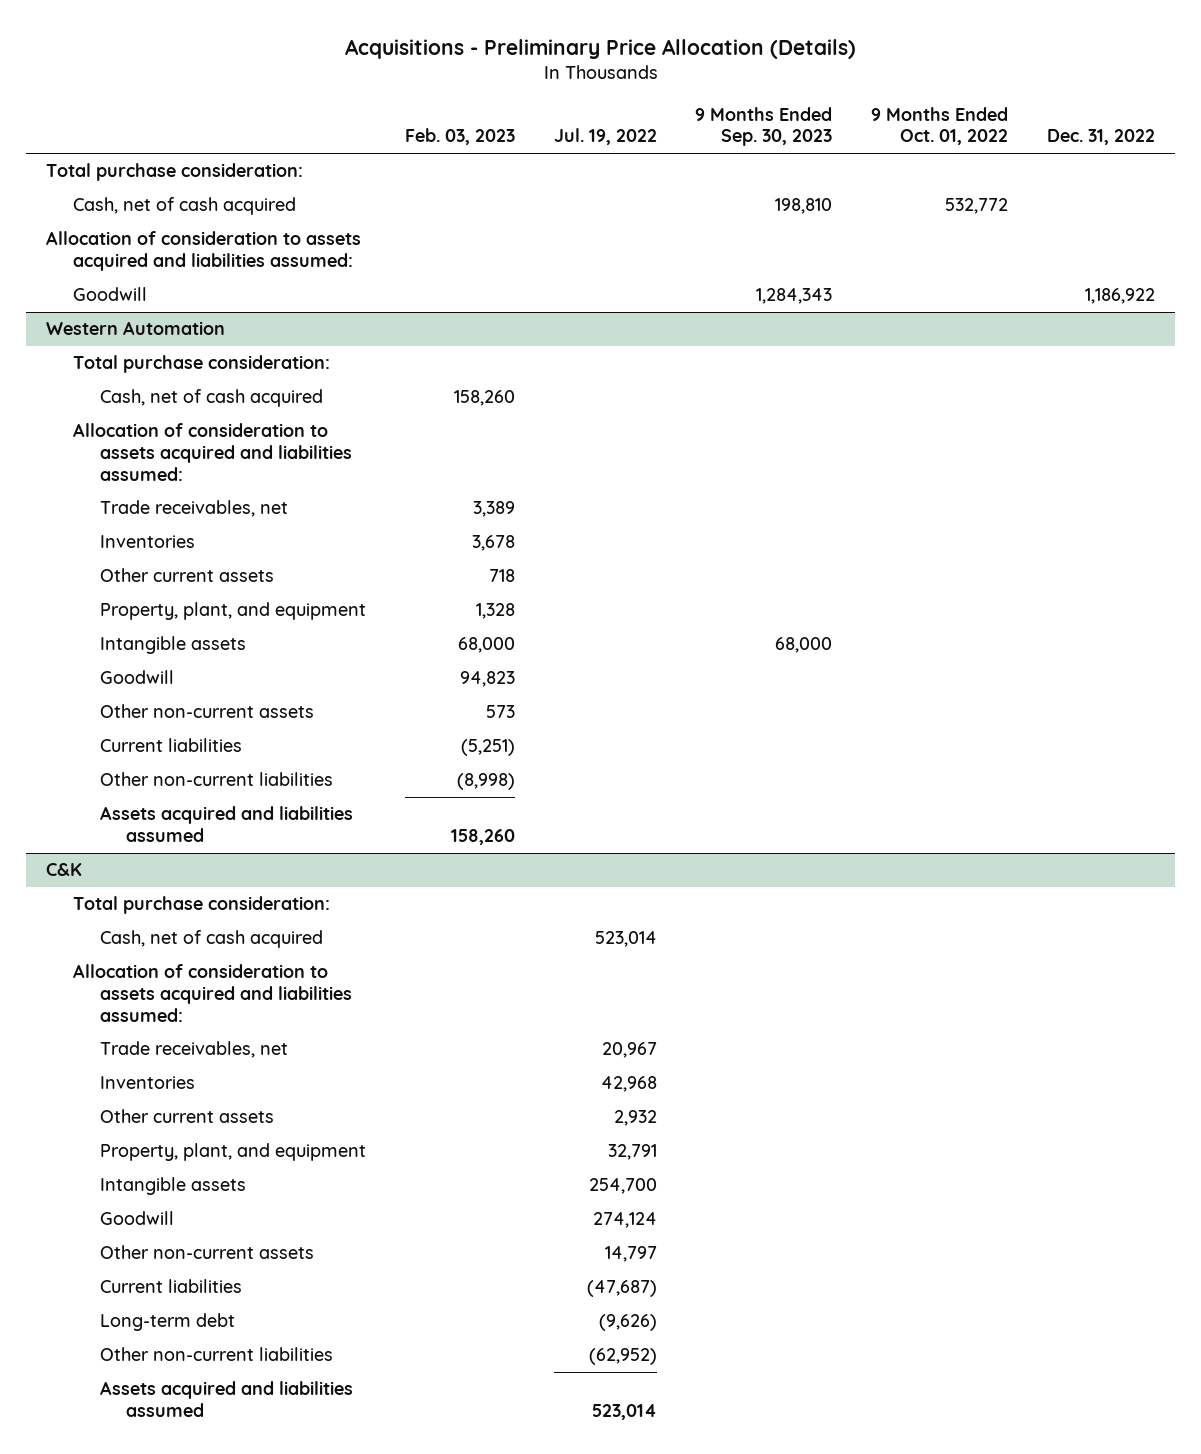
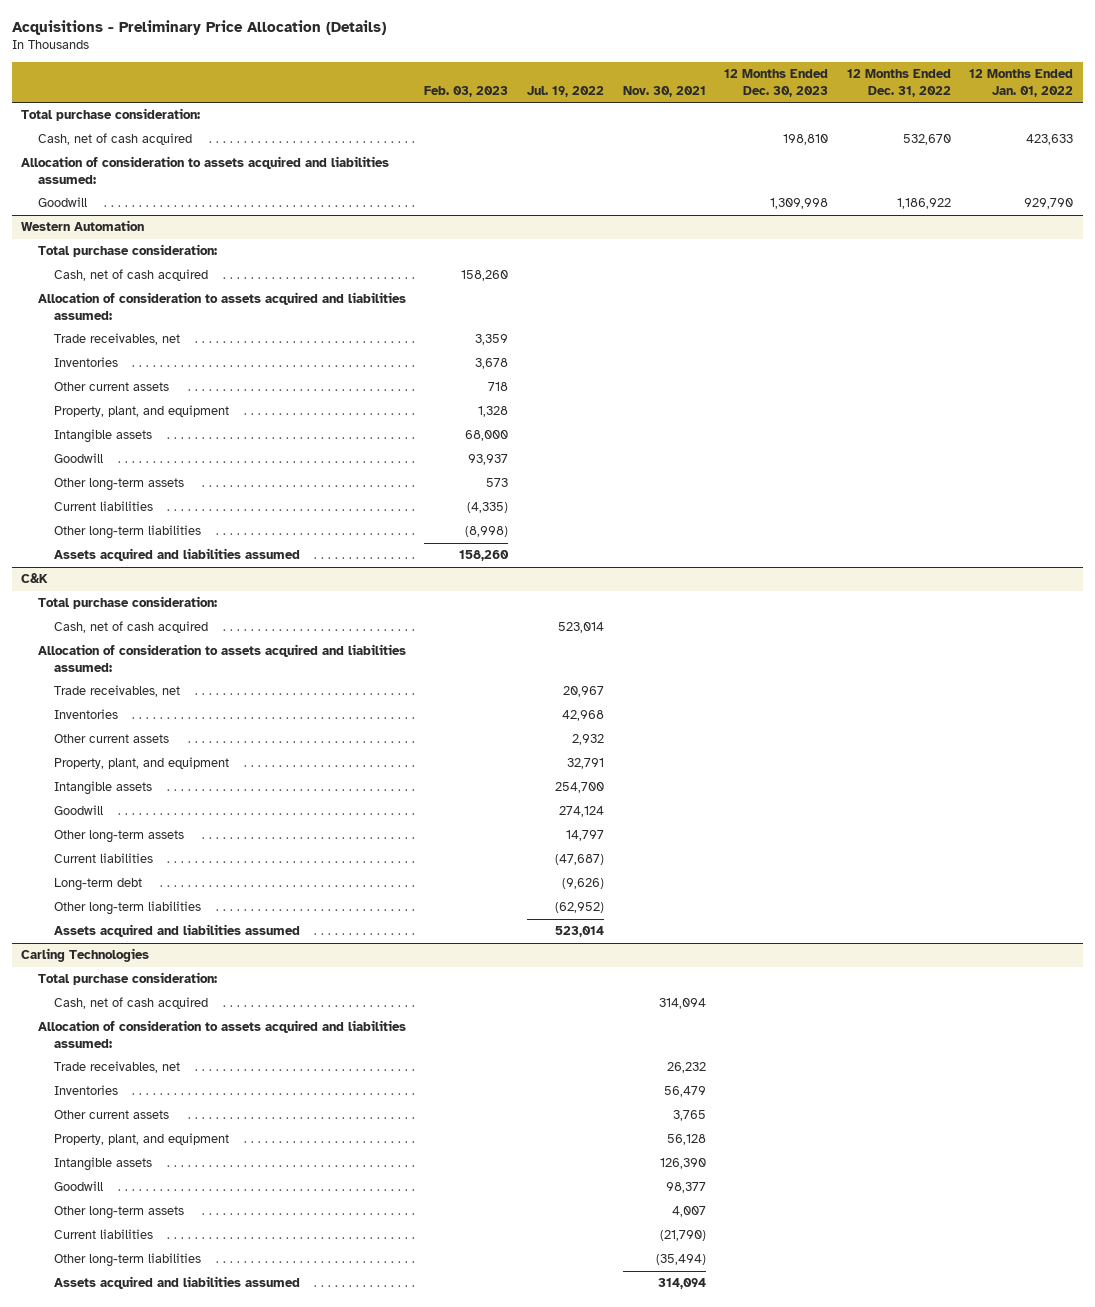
[695,106,833,147] 9 Months Ended Sep. 30, 2023 -> none
[871,106,1009,146] 9 Months Ended Oct. 01, 2022 -> none
[1047,129,1156,146] Dec. 31, 2022 -> none
none -> [622,85,706,97] Nov. 30, 2021
none -> [724,69,829,97] 12 Months Ended Dec. 30, 2023
none -> [846,69,951,97] 12 Months Ended Dec. 31, 2022
none -> [969,69,1074,97] 12 Months Ended Jan. 01, 2022
[472,501,515,518] 3,389 -> [475,334,509,346] 3,359
[459,671,515,688] 94,823 -> [468,454,509,466] 93,937
[99,704,314,719] Other non-current assets -> [54,478,185,492] Other long-term assets
[460,739,515,757] (5,251) -> [467,502,509,514] (4,335)
[99,772,333,787] Other non-current liabilities -> [54,525,202,540] Other long-term liabilities
[99,1245,314,1260] Other non-current assets -> [54,830,185,844] Other long-term assets
[99,1347,333,1362] Other non-current liabilities -> [54,901,202,916] Other long-term liabilities
none -> [21,948,150,963] Carling Technologies
none -> [37,972,217,986] Total purchase consideration:
none -> [54,997,209,1010] Cash, net of cash acquired
none -> [37,1020,406,1048] Allocation of consideration to assets acquired and liabilities assumed:
none -> [54,1061,181,1074] Trade receivables, net
none -> [54,1085,119,1096] Inventories
none -> [54,1110,170,1120] Other current assets
none -> [54,1133,230,1146] Property, plant, and equipment
none -> [54,1157,153,1172] Intangible assets
none -> [54,1181,104,1192] Goodwill
none -> [54,1206,185,1220] Other long-term assets
none -> [54,1229,154,1240] Current liabilities
none -> [54,1253,202,1268] Other long-term liabilities
none -> [54,1276,301,1290] Assets acquired and liabilities assumed

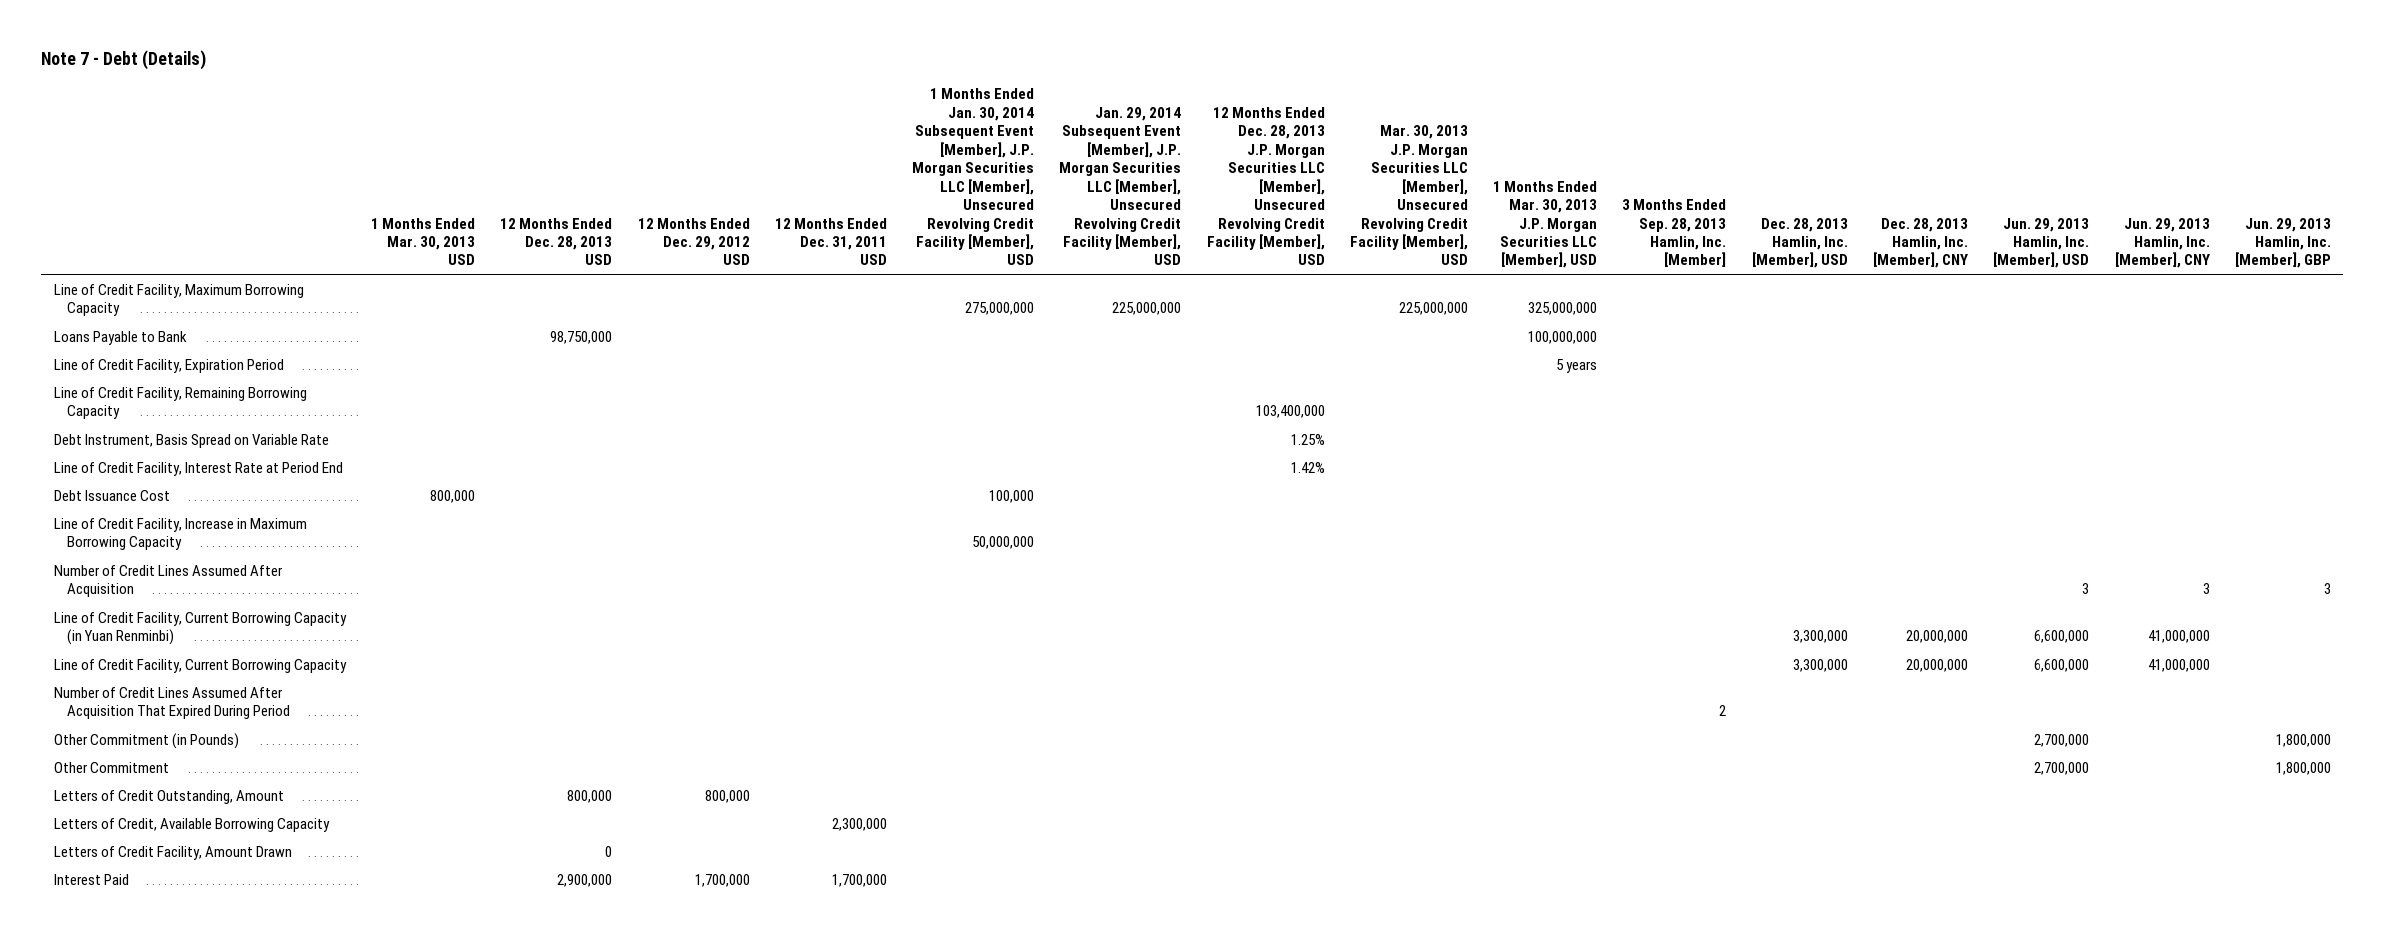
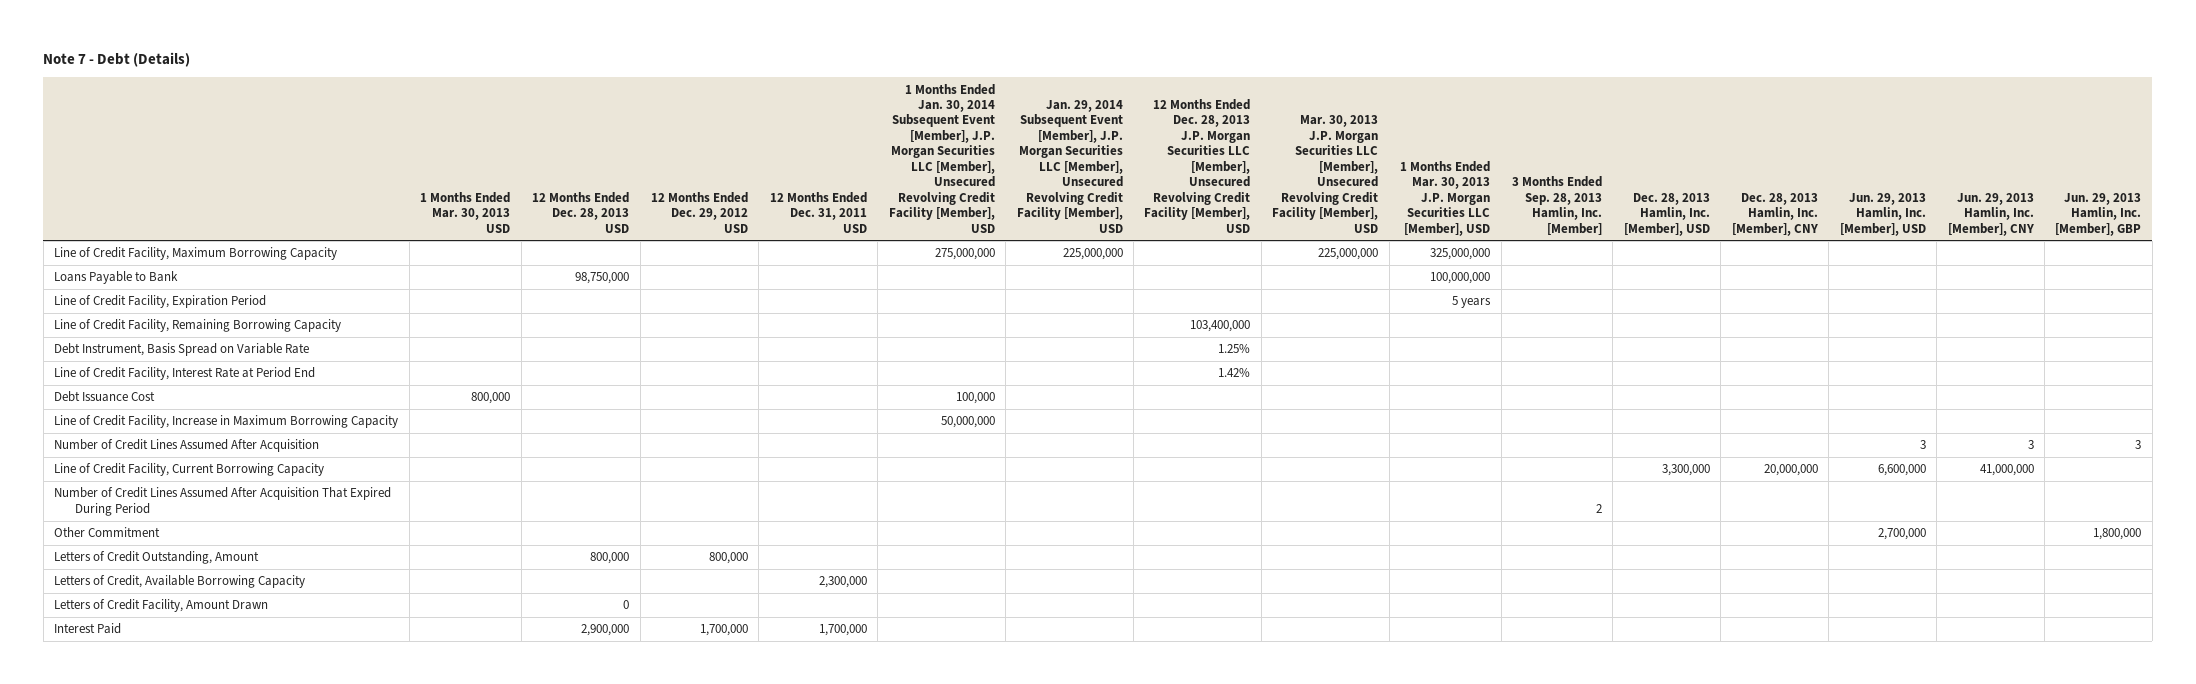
[53,611,347,646] Line of Credit Facility, Current Borrowing Capacity (in Yuan Renminbi) -> none
[53,732,239,749] Other Commitment (in Pounds) -> none

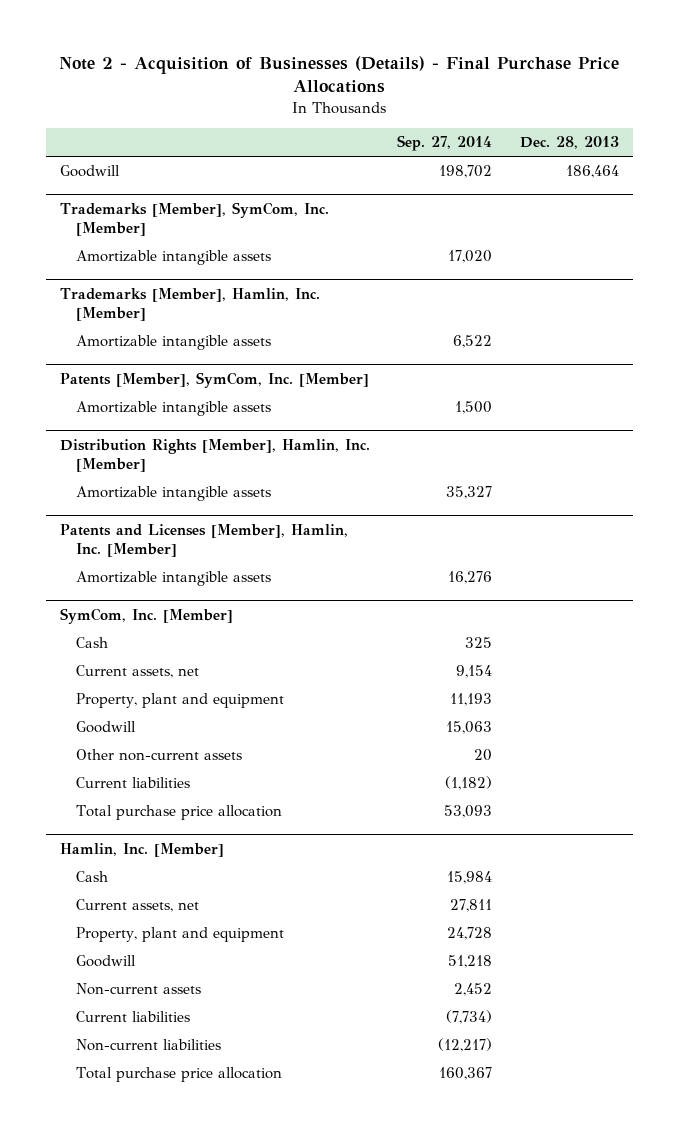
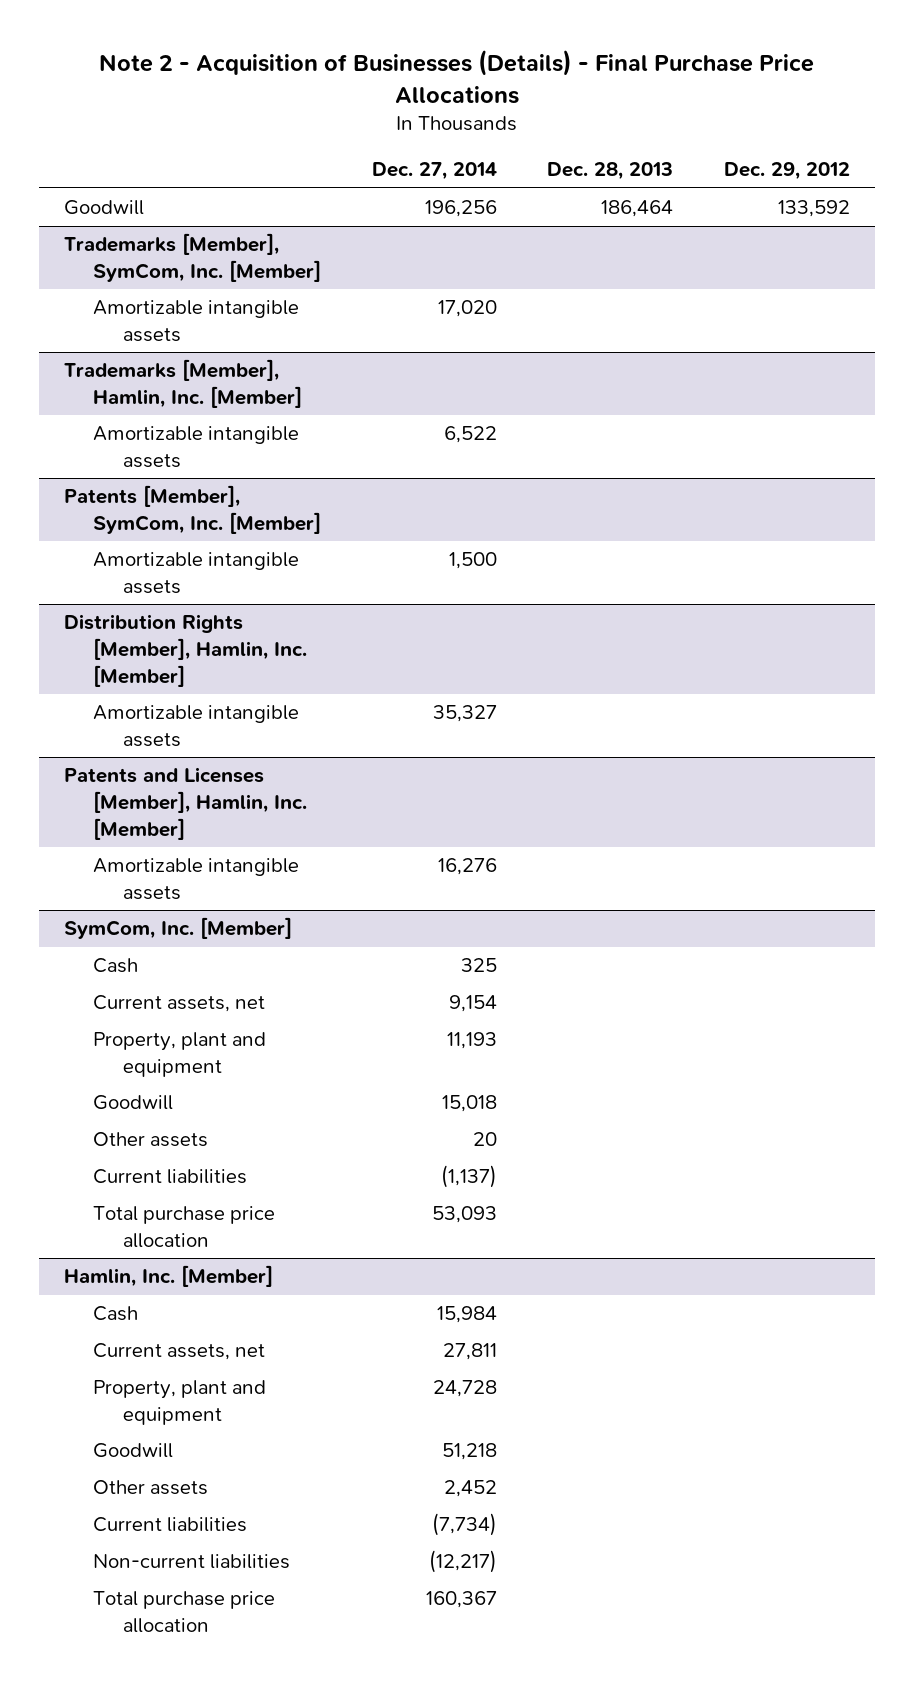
[397,135,493,152] Sep. 27, 2014 -> none
none -> [371,162,497,181] Dec. 27, 2014
none -> [723,162,850,181] Dec. 29, 2012
[76,749,243,762] Other non-current assets -> [93,1132,209,1148] Other assets
[76,983,202,996] Non-current assets -> none
none -> [93,1480,209,1496] Other assets

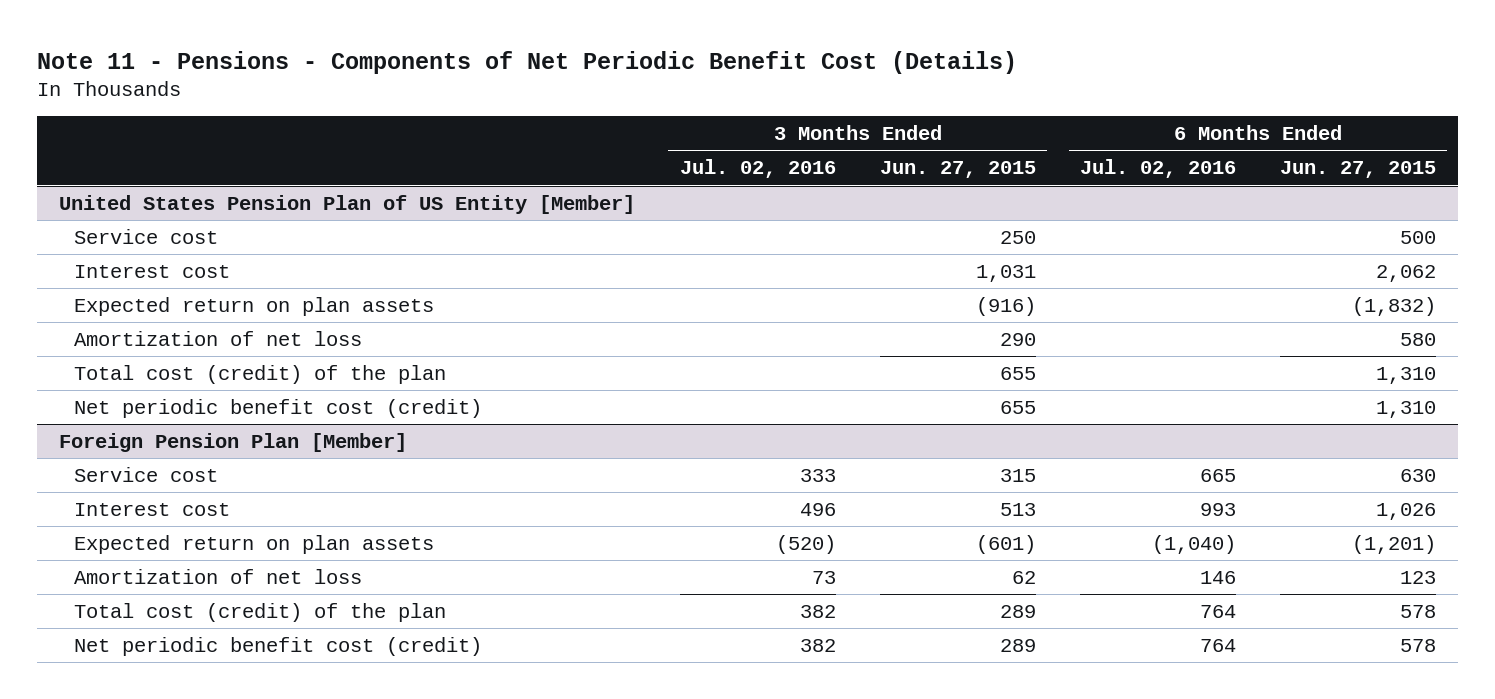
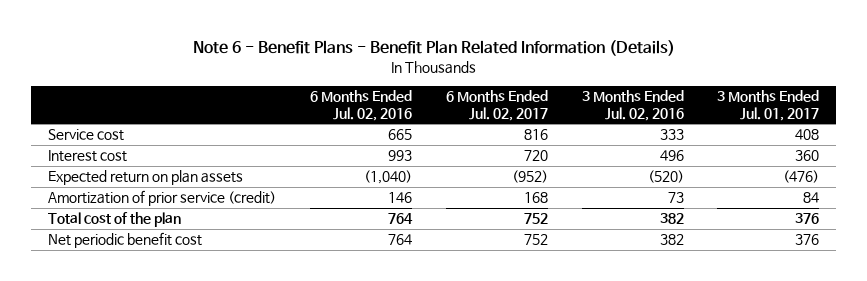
[37,50,1018,74] Note 11 - Pensions - Components of Net Periodic Benefit Cost (Details) -> [192,39,675,56] Note 6 - Benefit Plans - Benefit Plan Related Information (Details)
[879,161,1036,179] Jun. 27, 2015 -> none
[1280,161,1437,179] Jun. 27, 2015 -> none
none -> [445,90,548,121] 6 Months Ended Jul. 02, 2017
none -> [717,90,820,121] 3 Months Ended Jul. 01, 2017
[59,194,636,214] United States Pension Plan of US Entity [Member] -> none
[73,228,218,244] Service cost -> none
[73,264,230,278] Interest cost -> none
[73,296,434,316] Expected return on plan assets -> none
[73,330,362,346] Amortization of net loss -> none
[73,364,446,384] Total cost (credit) of the plan -> none
[73,398,482,418] Net periodic benefit cost (credit) -> none
[59,432,408,452] Foreign Pension Plan [Member] -> none
[73,568,362,584] Amortization of net loss -> [48,190,277,207] Amortization of prior service (credit)
[73,602,446,622] Total cost (credit) of the plan -> [48,212,182,228] Total cost of the plan
[73,636,482,656] Net periodic benefit cost (credit) -> [48,232,203,249] Net periodic benefit cost

